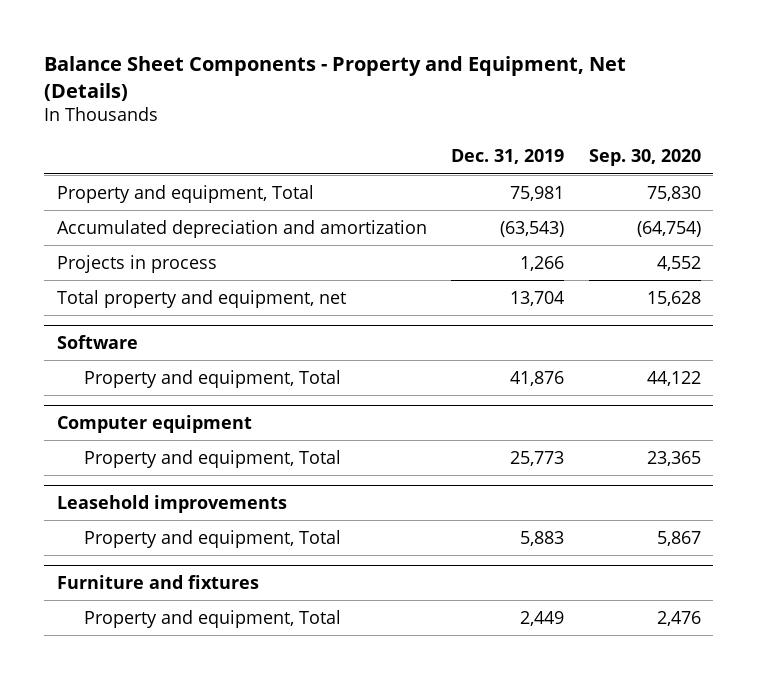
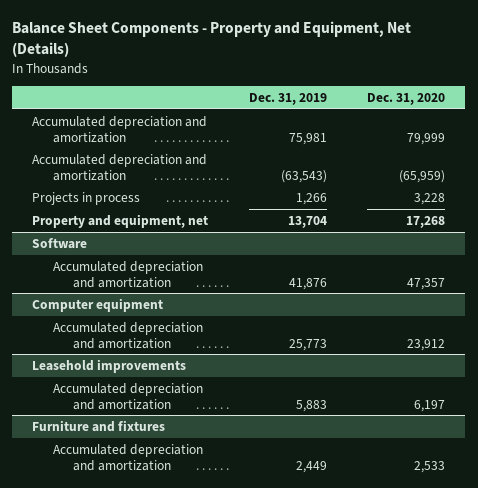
[589,149,702,167] Sep. 30, 2020 -> none
none -> [367,93,446,106] Dec. 31, 2020
[56,184,314,203] Property and equipment, Total -> [32,115,208,143] Accumulated depreciation and amortization
[56,289,346,308] Total property and equipment, net -> [32,213,209,228] Property and equipment, net
[83,369,341,388] Property and equipment, Total -> [52,260,203,288] Accumulated depreciation and amortization
[83,449,341,468] Property and equipment, Total -> [52,321,203,349] Accumulated depreciation and amortization
[83,529,341,548] Property and equipment, Total -> [52,382,203,410] Accumulated depreciation and amortization
[83,609,341,628] Property and equipment, Total -> [52,443,203,471] Accumulated depreciation and amortization

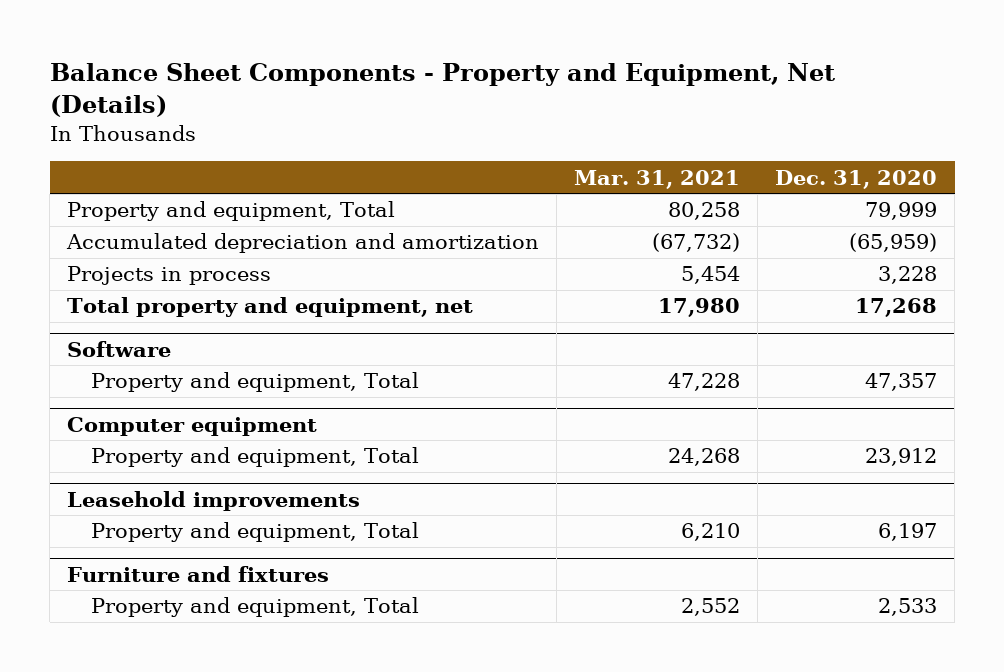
[248,93,327,106] Dec. 31, 2019 -> none
none -> [574,169,741,189] Mar. 31, 2021
[32,115,208,143] Accumulated depreciation and amortization -> [67,201,396,222] Property and equipment, Total
[32,213,209,228] Property and equipment, net -> [67,297,474,318] Total property and equipment, net
[52,260,203,288] Accumulated depreciation and amortization -> [90,372,419,393] Property and equipment, Total
[52,321,203,349] Accumulated depreciation and amortization -> [90,447,419,468] Property and equipment, Total
[52,382,203,410] Accumulated depreciation and amortization -> [90,522,419,543] Property and equipment, Total
[52,443,203,471] Accumulated depreciation and amortization -> [90,597,419,618] Property and equipment, Total

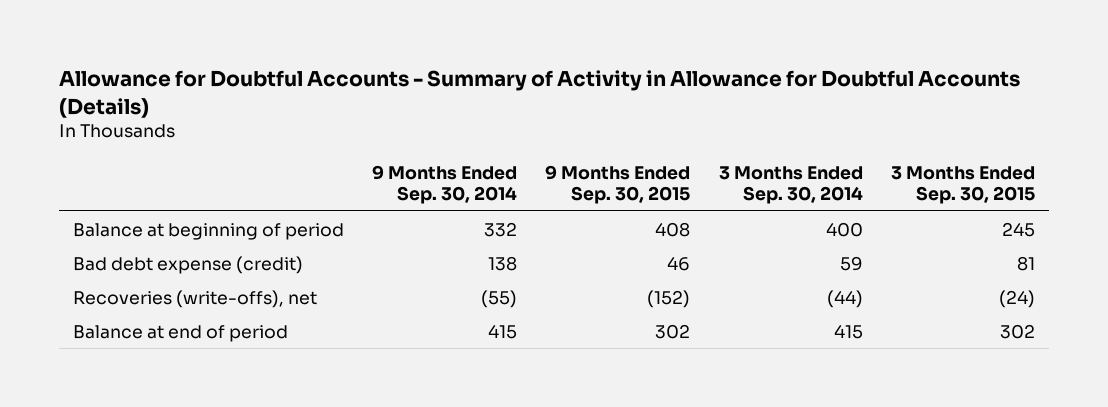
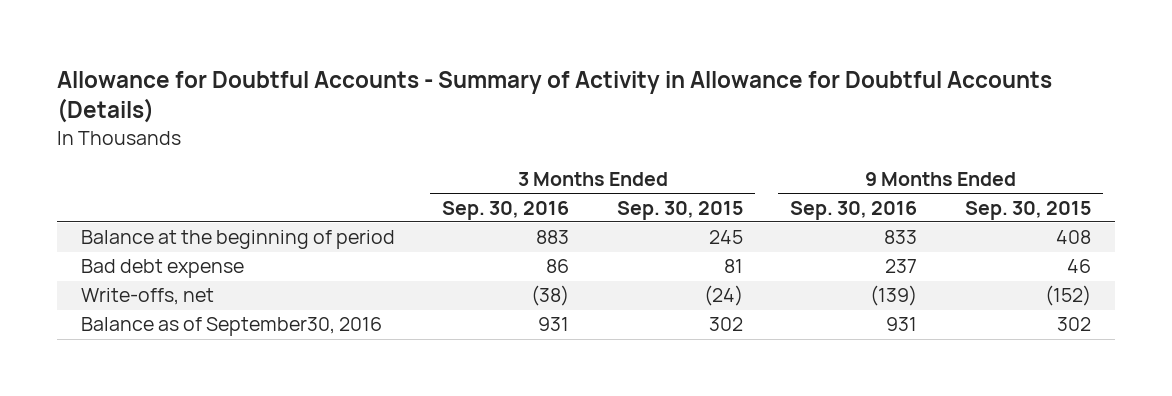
[372,164,518,204] 9 Months Ended Sep. 30, 2014 -> none
[718,165,863,204] 3 Months Ended Sep. 30, 2014 -> none
none -> [442,200,570,220] Sep. 30, 2016
none -> [790,200,918,220] Sep. 30, 2016
[72,222,344,240] Balance at beginning of period -> [80,230,395,250] Balance at the beginning of period
[72,255,303,274] Bad debt expense (credit) -> [80,259,244,279] Bad debt expense
[72,289,317,308] Recoveries (write-offs), net -> [80,288,214,306] Write-offs, net
[72,324,288,342] Balance at end of period -> [80,317,382,337] Balance as of September30, 2016

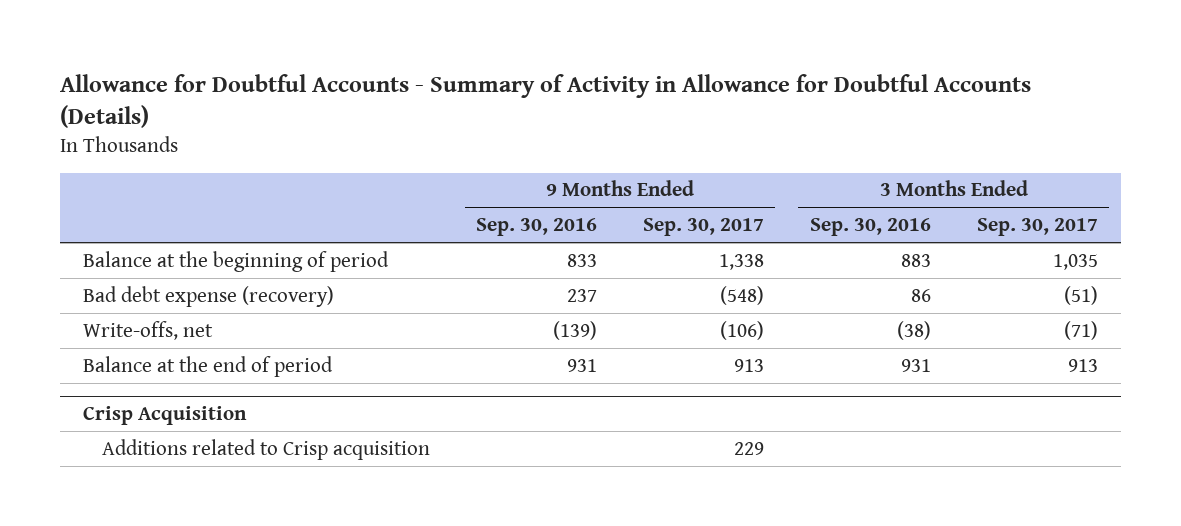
[616,200,743,220] Sep. 30, 2015 -> none
[964,200,1091,220] Sep. 30, 2015 -> none
none -> [642,218,764,237] Sep. 30, 2017
none -> [976,218,1098,237] Sep. 30, 2017
[80,259,244,279] Bad debt expense -> [83,285,335,307] Bad debt expense (recovery)
[80,317,382,337] Balance as of September30, 2016 -> [83,355,334,377] Balance at the end of period
none -> [83,405,248,425] Crisp Acquisition
none -> [102,438,431,460] Additions related to Crisp acquisition

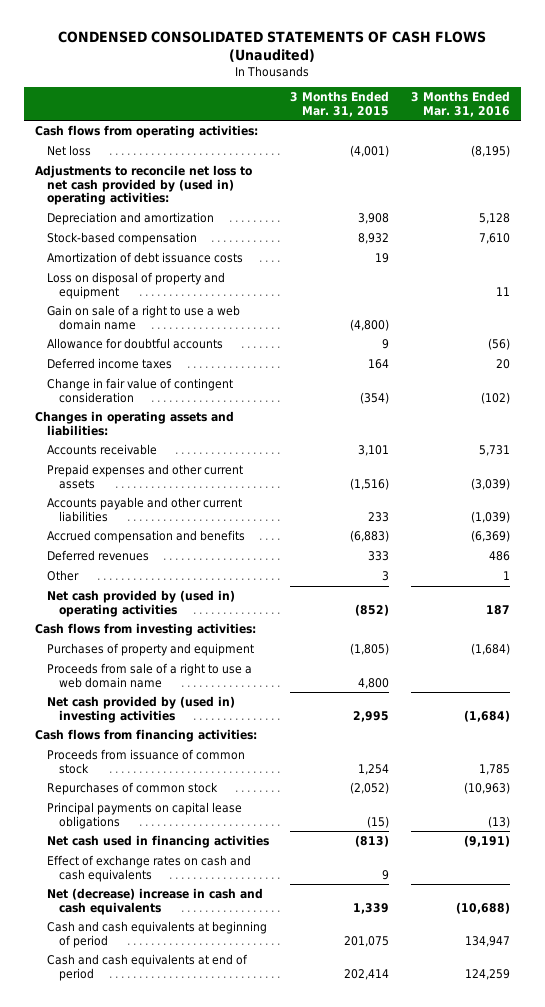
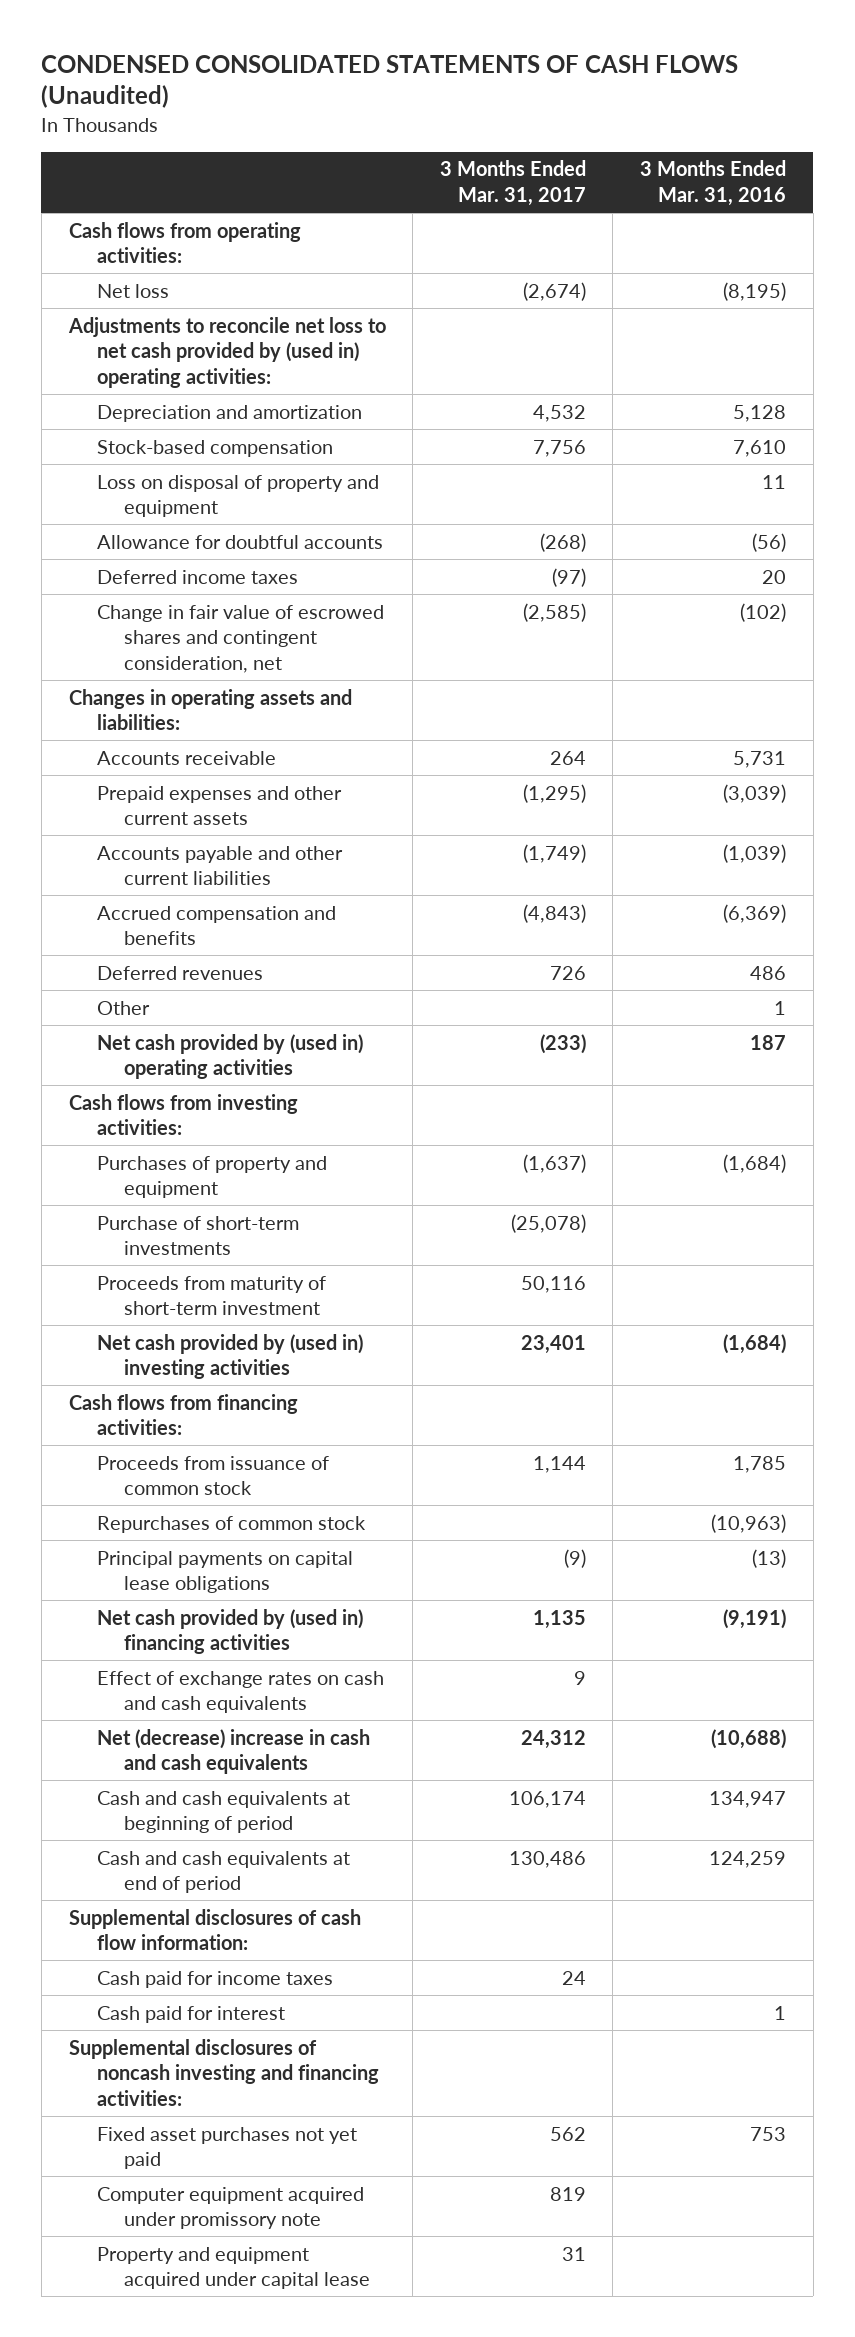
[290,91,390,117] 3 Months Ended Mar. 31, 2015 -> none
none -> [439,160,586,207] 3 Months Ended Mar. 31, 2017
[46,252,243,264] Amortization of debt issuance costs -> none
[46,305,240,330] Gain on sale of a right to use a web domain name -> none
[46,378,233,403] Change in fair value of contingent consideration -> [96,604,384,674] Change in fair value of escrowed shares and contingent consideration, net
[46,663,252,688] Proceeds from sale of a right to use a web domain name -> none
none -> [96,1215,299,1256] Purchase of short-term investments
none -> [96,1275,326,1316] Proceeds from maturity of short-term investment
[46,835,269,849] Net cash used in financing activities -> [96,1608,363,1655] Net cash provided by (used in) financing activities
none -> [68,1908,361,1951] Supplemental disclosures of cash flow information:
none -> [96,1970,333,1988] Cash paid for income taxes
none -> [96,2005,285,2023] Cash paid for interest
none -> [68,2038,379,2107] Supplemental disclosures of noncash investing and financing activities:
none -> [96,2126,357,2170] Fixed asset purchases not yet paid
none -> [96,2186,364,2230] Computer equipment acquired under promissory note
none -> [96,2246,371,2290] Property and equipment acquired under capital lease

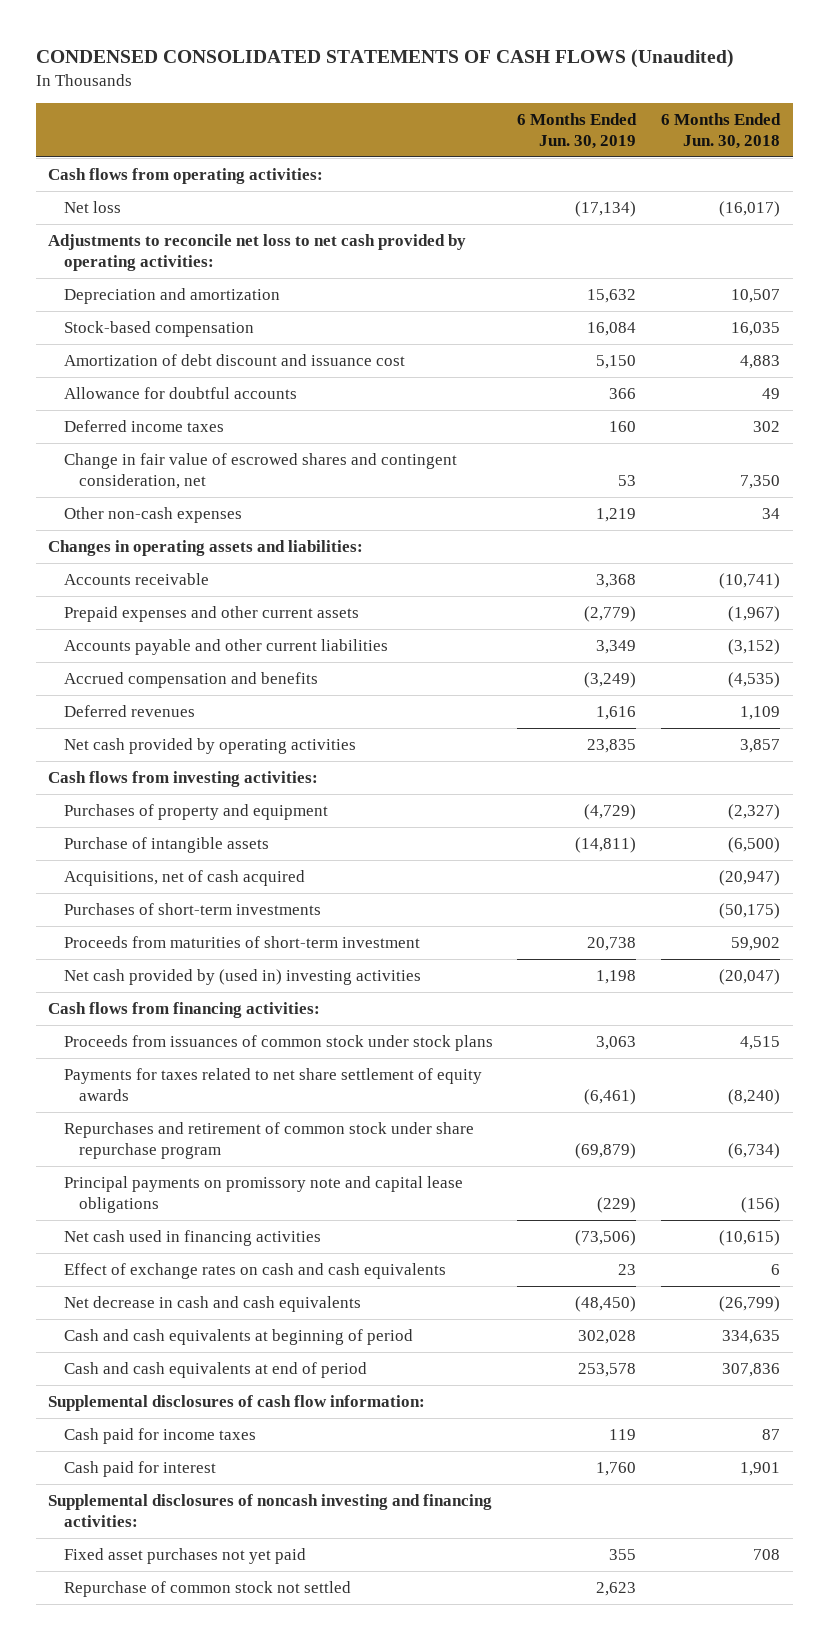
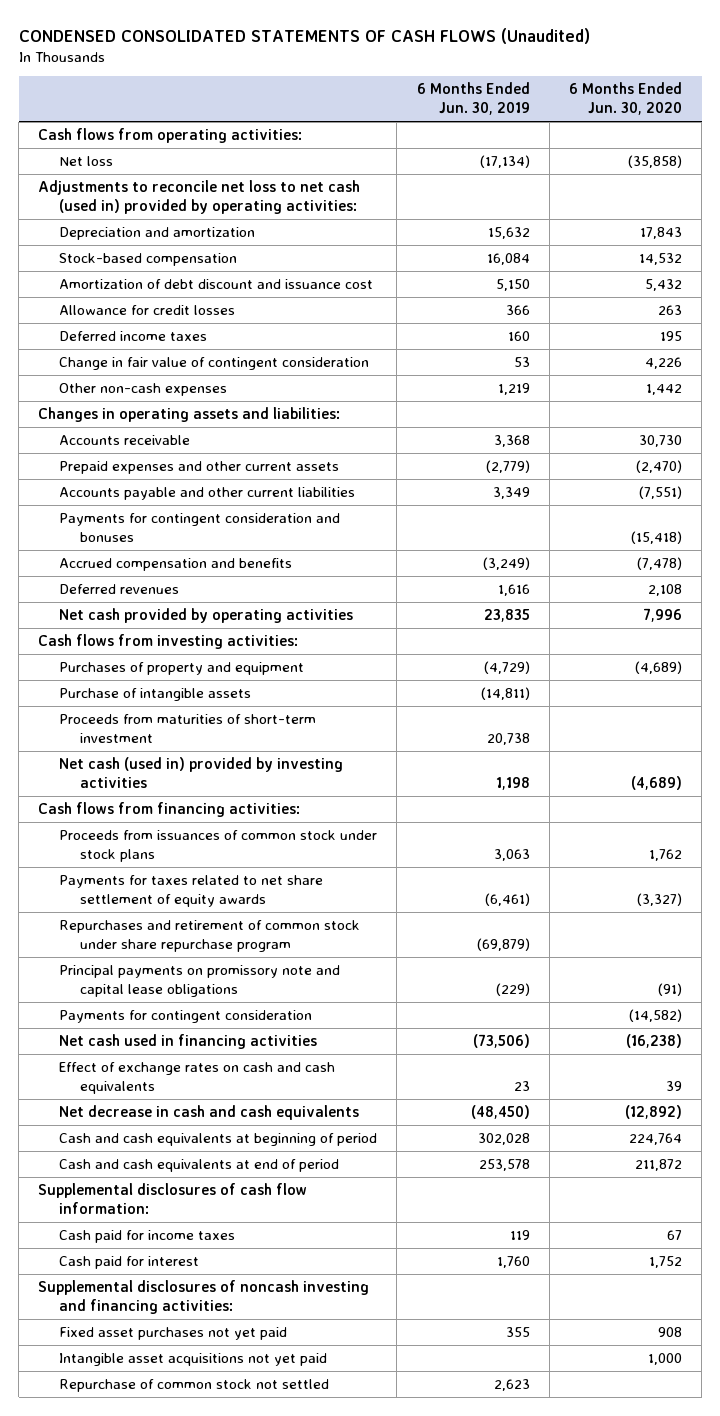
[661,113,782,149] 6 Months Ended Jun. 30, 2018 -> none
none -> [569,82,683,116] 6 Months Ended Jun. 30, 2020
[48,234,467,271] Adjustments to reconcile net loss to net cash provided by operating activities: -> [38,179,361,214] Adjustments to reconcile net loss to net cash (used in) provided by operating activities:
[63,387,297,400] Allowance for doubtful accounts -> [59,304,236,315] Allowance for credit losses
[63,453,457,489] Change in fair value of escrowed shares and contingent consideration, net -> [59,356,370,370] Change in fair value of contingent consideration
none -> [59,512,341,542] Payments for contingent consideration and bonuses
[63,870,305,887] Acquisitions, net of cash acquired -> none
[63,903,321,916] Purchases of short-term investments -> none
[63,969,421,986] Net cash provided by (used in) investing activities -> [59,756,344,788] Net cash (used in) provided by investing activities
none -> [59,1009,313,1023] Payments for contingent consideration
none -> [59,1352,328,1366] Intangible asset acquisitions not yet paid

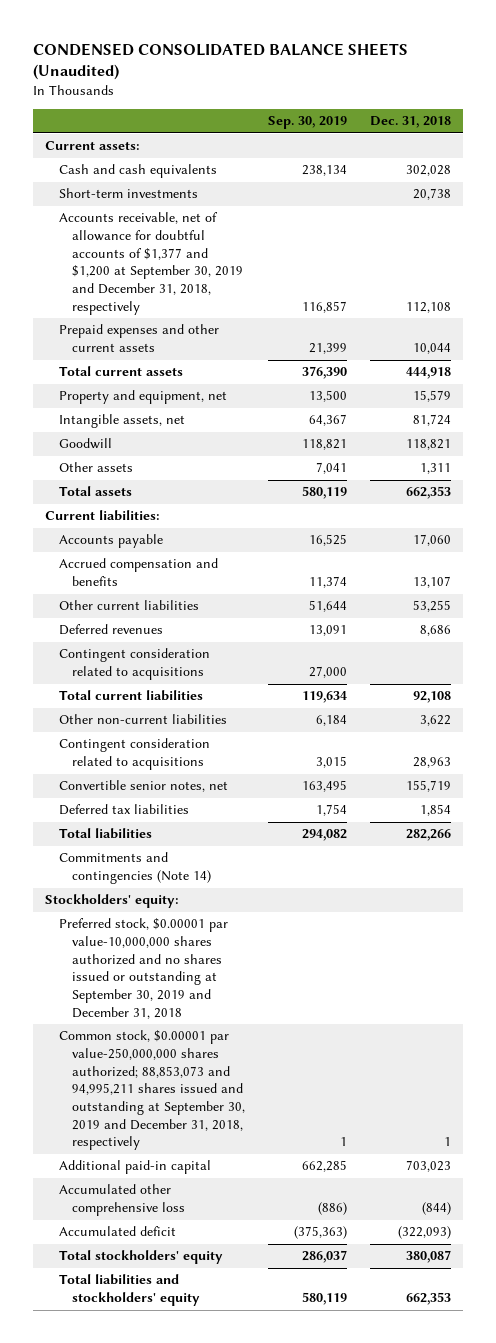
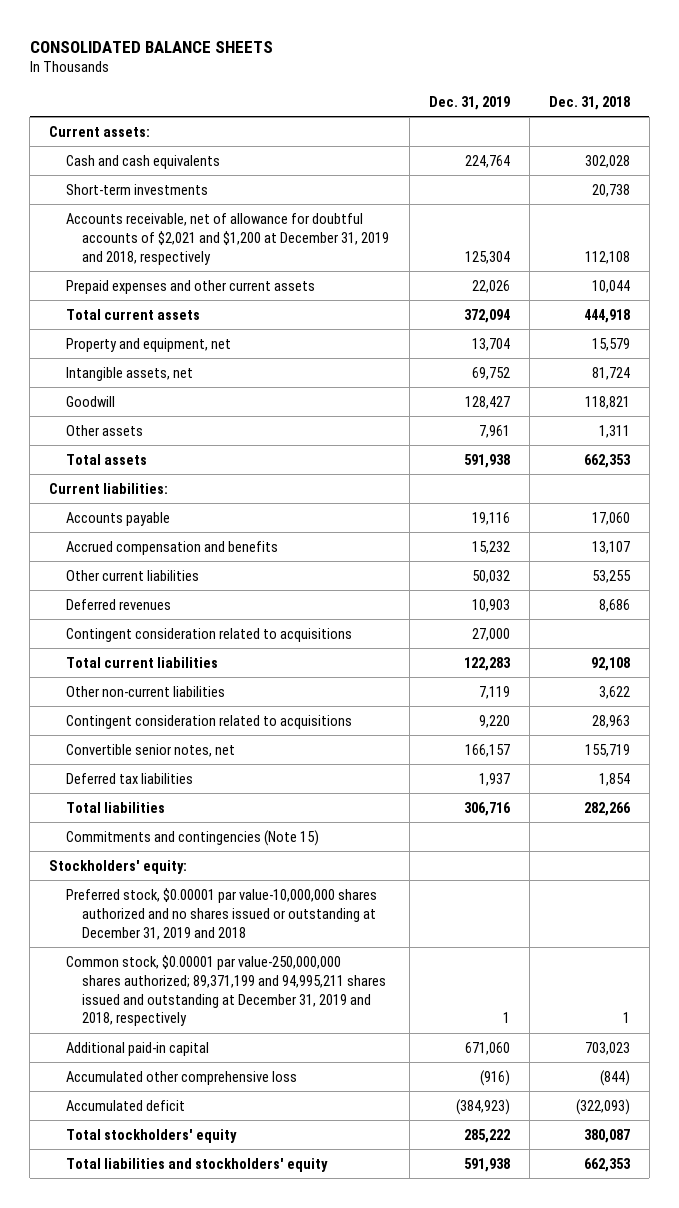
[33,42,409,81] CONDENSED CONSOLIDATED BALANCE SHEETS (Unaudited) -> [29,40,273,53] CONSOLIDATED BALANCE SHEETS
[268,116,348,130] Sep. 30, 2019 -> none
none -> [428,96,510,111] Dec. 31, 2019
[58,212,244,315] Accounts receivable, net of allowance for doubtful accounts of $1,377 and $1,200 at September 30, 2019 and December 31, 2018, respectively -> [65,212,390,265] Accounts receivable, net of allowance for doubtful accounts of $2,021 and $1,200 at December 31, 2019 and 2018, respectively
[58,852,212,885] Commitments and contingencies (Note 14) -> [65,829,319,846] Commitments and contingencies (Note 15)
[58,918,228,1019] Preferred stock, $0.00001 par value-10,000,000 shares authorized and no shares issued or outstanding at September 30, 2019 and December 31, 2018 -> [65,887,377,940] Preferred stock, $0.00001 par value-10,000,000 shares authorized and no shares issued or outstanding at December 31, 2019 and 2018
[58,1030,246,1151] Common stock, $0.00001 par value-250,000,000 shares authorized; 88,853,073 and 94,995,211 shares issued and outstanding at September 30, 2019 and December 31, 2018, respectively -> [65,954,387,1027] Common stock, $0.00001 par value-250,000,000 shares authorized; 89,371,199 and 94,995,211 shares issued and outstanding at December 31, 2019 and 2018, respectively

